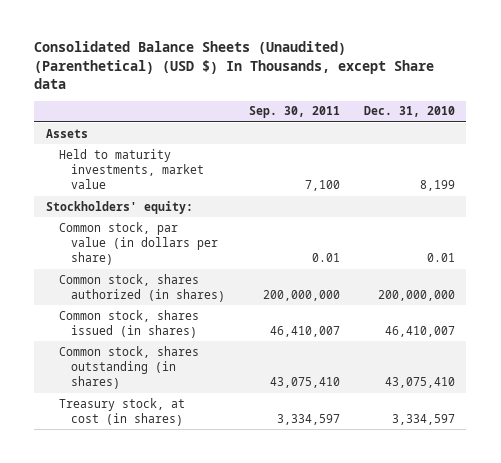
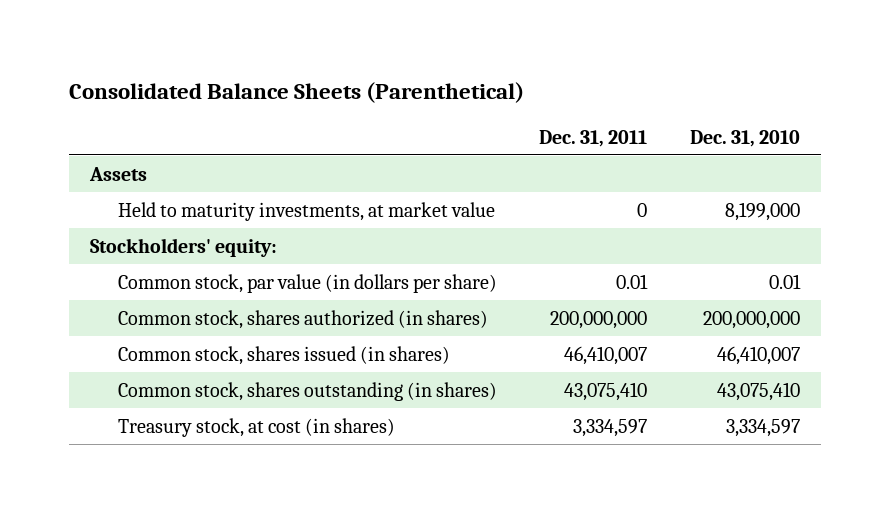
[34,41,435,89] Consolidated Balance Sheets (Unaudited) (Parenthetical) (USD $) In Thousands, except Share data -> [68,82,524,104] Consolidated Balance Sheets (Parenthetical)
[248,106,340,119] Sep. 30, 2011 -> none
none -> [539,129,648,147] Dec. 31, 2011
[58,148,205,190] Held to maturity investments, market value -> [117,201,495,221] Held to maturity investments, at market value
[419,180,455,192] 8,199 -> [724,201,800,221] 8,199,000

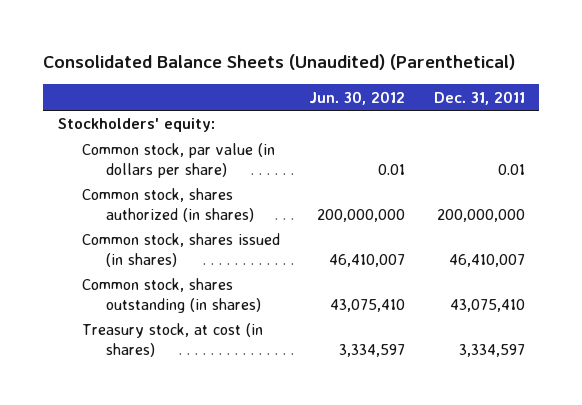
[68,82,524,104] Consolidated Balance Sheets (Parenthetical) -> [43,54,516,71] Consolidated Balance Sheets (Unaudited) (Parenthetical)
[689,129,800,147] Dec. 31, 2010 -> none
none -> [308,90,405,105] Jun. 30, 2012
[89,166,148,181] Assets -> none
[117,201,495,221] Held to maturity investments, at market value -> none

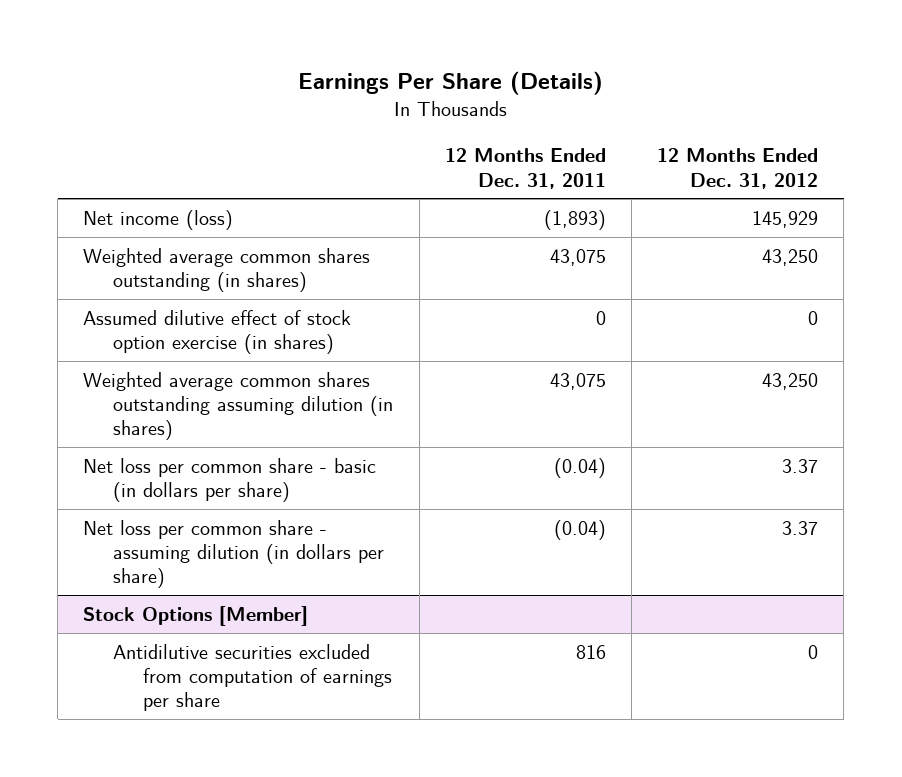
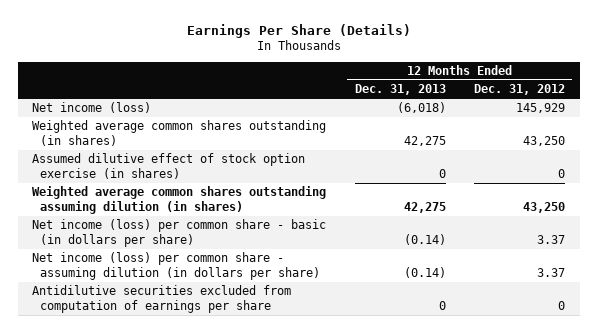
[444,148,606,189] 12 Months Ended Dec. 31, 2011 -> none
none -> [354,84,446,96] Dec. 31, 2013
[83,606,309,627] Stock Options [Member] -> none
[83,458,377,503] Net loss per common share - basic (in dollars per share) -> [31,219,326,247] Net income (loss) per common share - basic (in dollars per share)
[83,520,385,589] Net loss per common share - assuming dilution (in dollars per share) -> [31,252,321,280] Net income (loss) per common share - assuming dilution (in dollars per share)

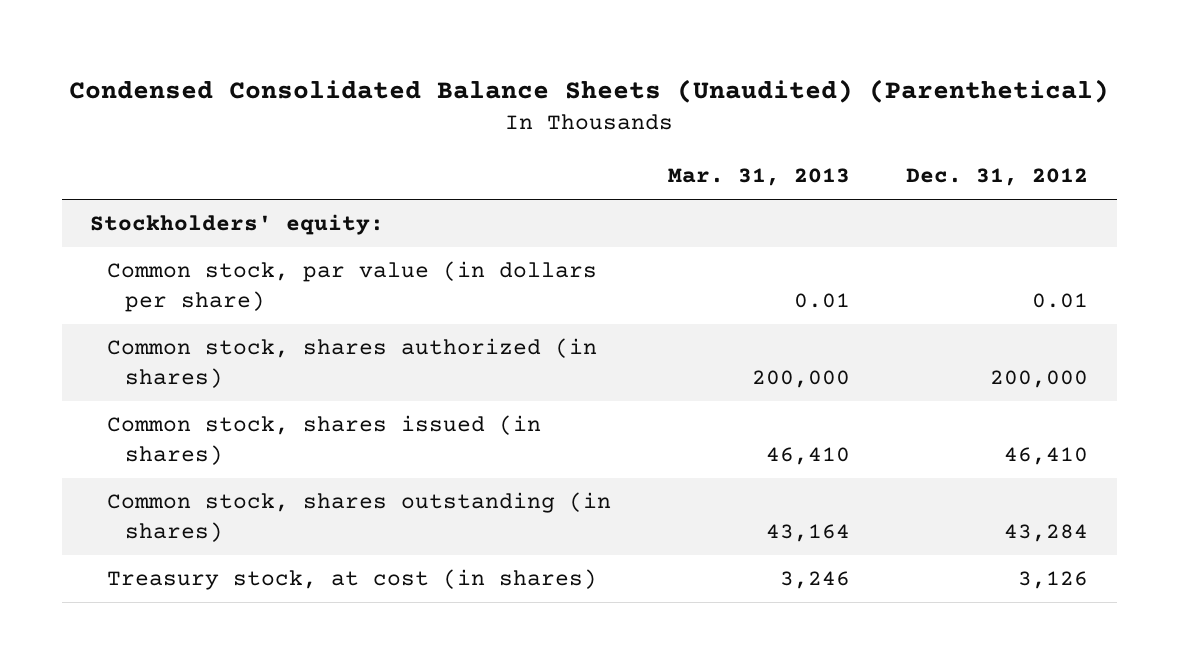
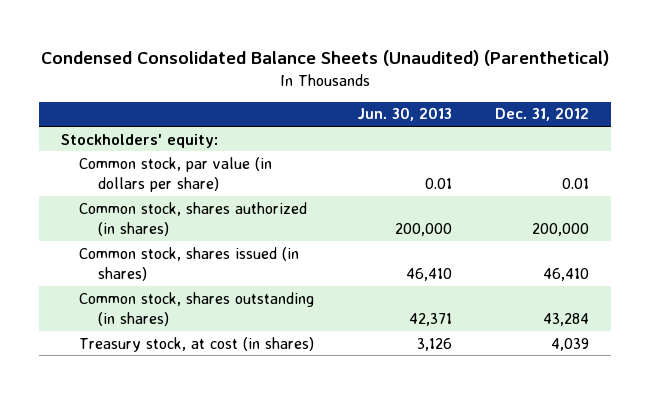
[667,168,850,187] Mar. 31, 2013 -> none
none -> [357,107,453,122] Jun. 30, 2013
[1018,571,1089,590] 3,126 -> [551,337,590,351] 4,039

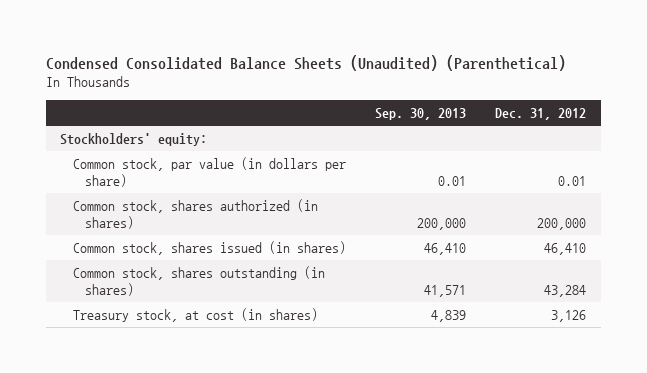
[357,107,453,122] Jun. 30, 2013 -> none
none -> [374,108,466,121] Sep. 30, 2013
[551,337,590,351] 4,039 -> [551,309,587,322] 3,126

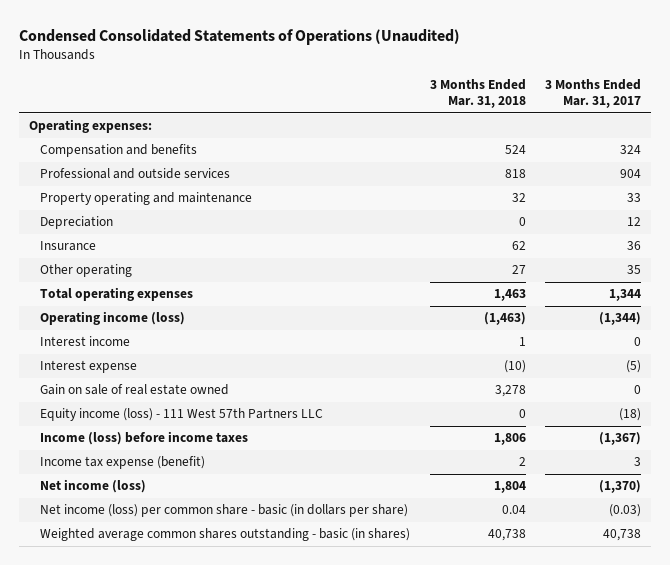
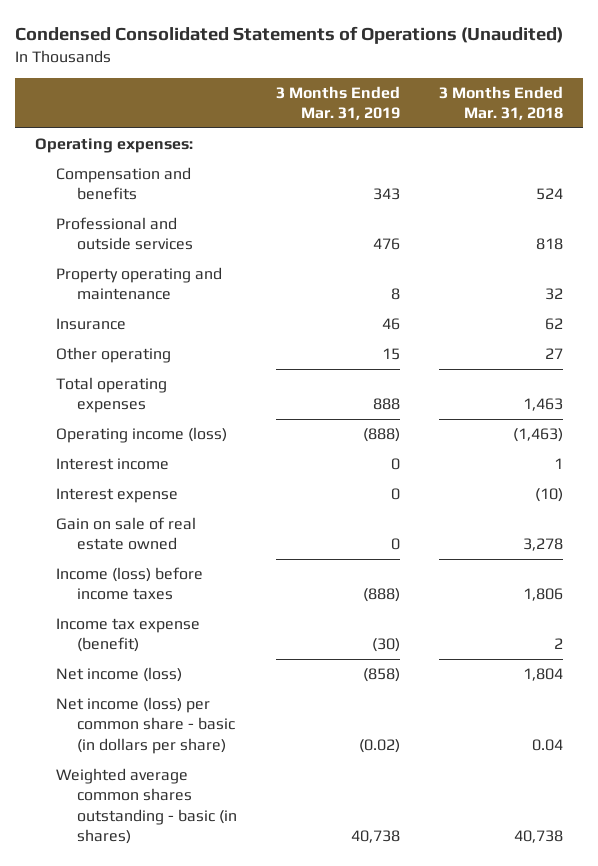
[544,79,641,109] 3 Months Ended Mar. 31, 2017 -> none
none -> [275,85,400,121] 3 Months Ended Mar. 31, 2019
[40,216,114,230] Depreciation -> none
[40,408,324,422] Equity income (loss) - 111 West 57th Partners LLC -> none

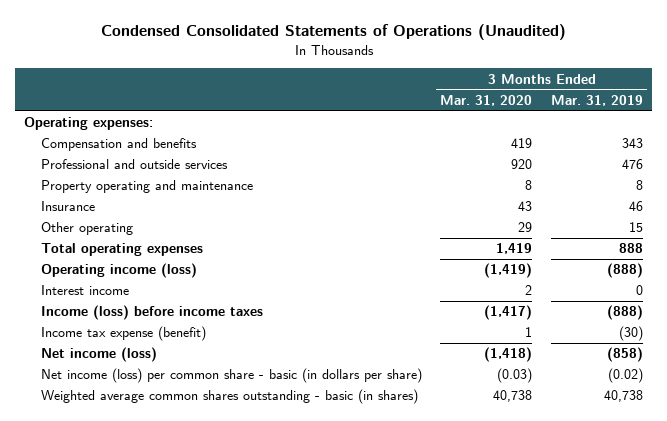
[439,85,564,121] 3 Months Ended Mar. 31, 2018 -> none
none -> [440,94,533,106] Mar. 31, 2020
[55,487,178,503] Interest expense -> none
[55,516,196,551] Gain on sale of real estate owned -> none

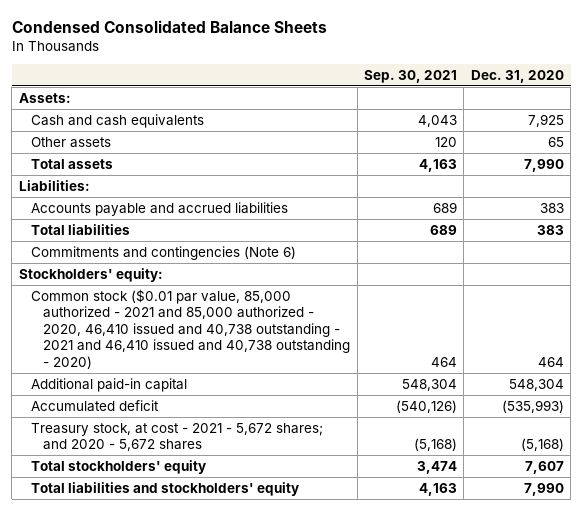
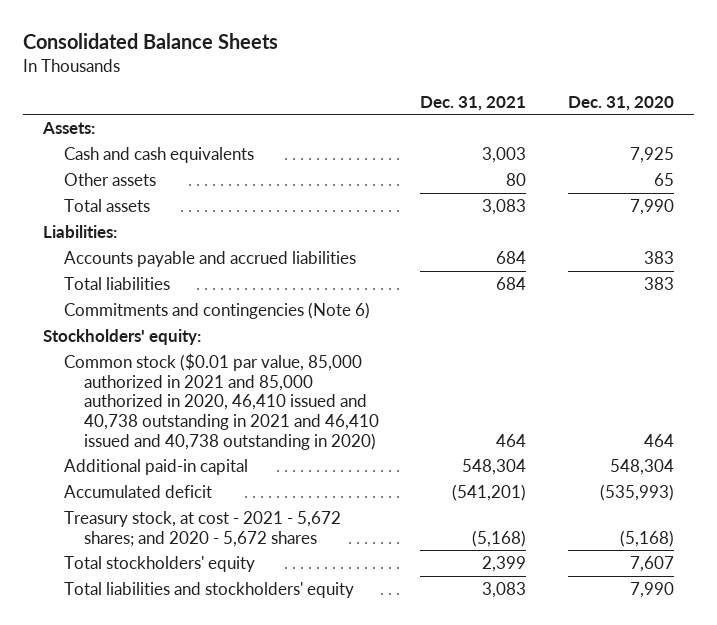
[11,19,327,33] Condensed Consolidated Balance Sheets -> [22,32,278,49] Consolidated Balance Sheets
[363,69,457,83] Sep. 30, 2021 -> none
none -> [420,95,527,111] Dec. 31, 2021
[31,288,351,369] Common stock ($0.01 par value, 85,000 authorized - 2021 and 85,000 authorized - 2020, 46,410 issued and 40,738 outstanding - 2021 and 46,410 issued and 40,738 outstanding - 2020) -> [63,352,380,450] Common stock ($0.01 par value, 85,000 authorized in 2021 and 85,000 authorized in 2020, 46,410 issued and 40,738 outstanding in 2021 and 46,410 issued and 40,738 outstanding in 2020)

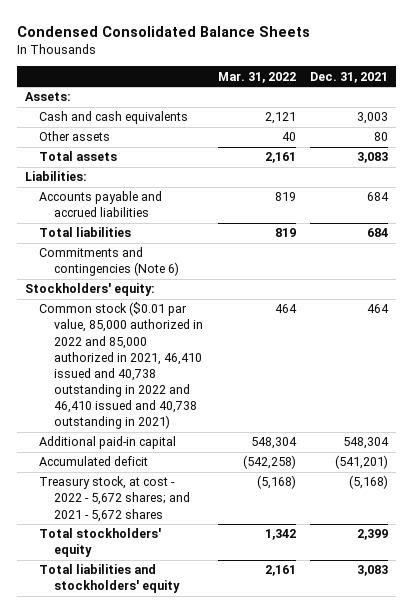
[22,32,278,49] Consolidated Balance Sheets -> [17,25,311,37] Condensed Consolidated Balance Sheets
[567,95,674,111] Dec. 31, 2020 -> none
none -> [217,71,296,83] Mar. 31, 2022
[63,352,380,450] Common stock ($0.01 par value, 85,000 authorized in 2021 and 85,000 authorized in 2020, 46,410 issued and 40,738 outstanding in 2021 and 46,410 issued and 40,738 outstanding in 2020) -> [39,302,203,430] Common stock ($0.01 par value, 85,000 authorized in 2022 and 85,000 authorized in 2021, 46,410 issued and 40,738 outstanding in 2022 and 46,410 issued and 40,738 outstanding in 2021)
[63,510,341,547] Treasury stock, at cost - 2021 - 5,672 shares; and 2020 - 5,672 shares -> [39,476,190,522] Treasury stock, at cost - 2022 - 5,672 shares; and 2021 - 5,672 shares

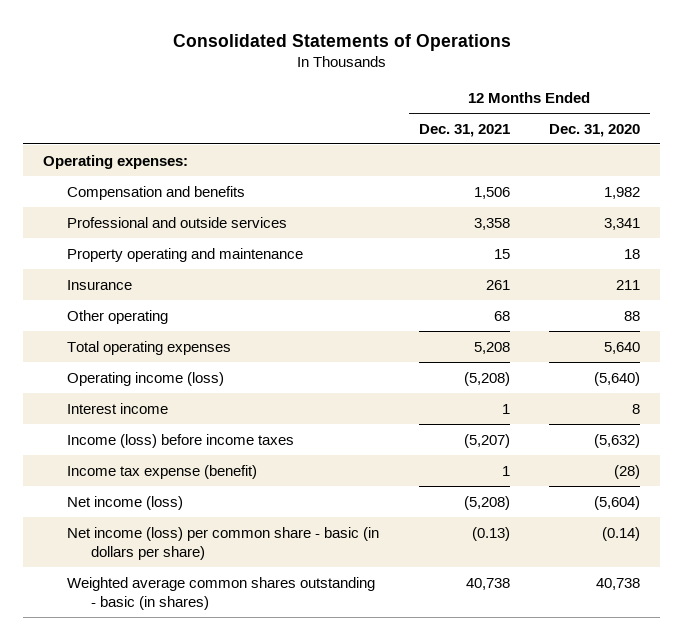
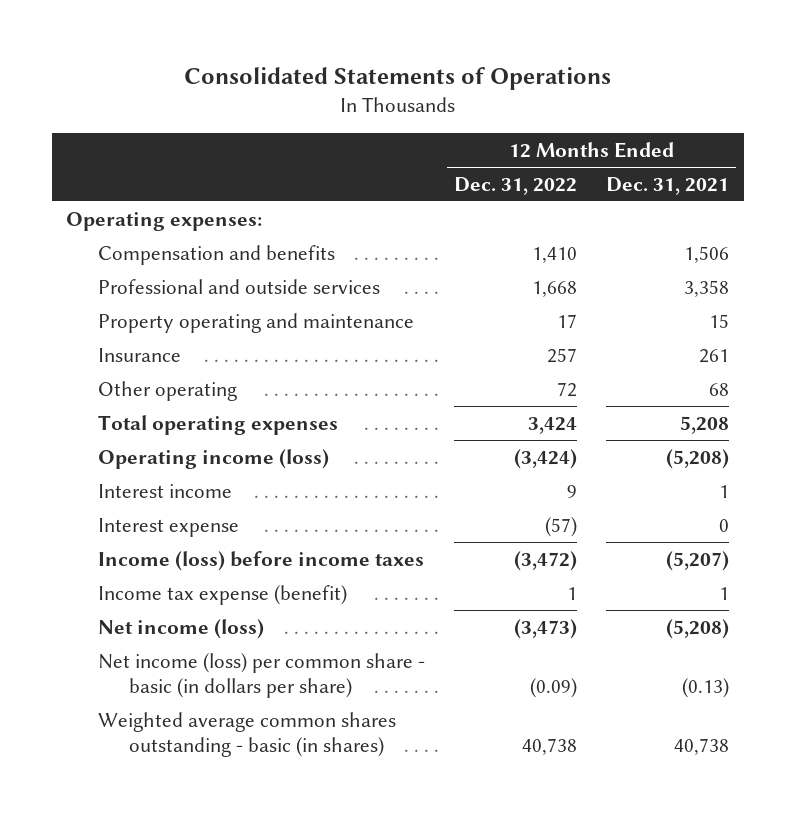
[549,123,641,137] Dec. 31, 2020 -> none
none -> [453,176,577,195] Dec. 31, 2022
none -> [97,517,239,537] Interest expense

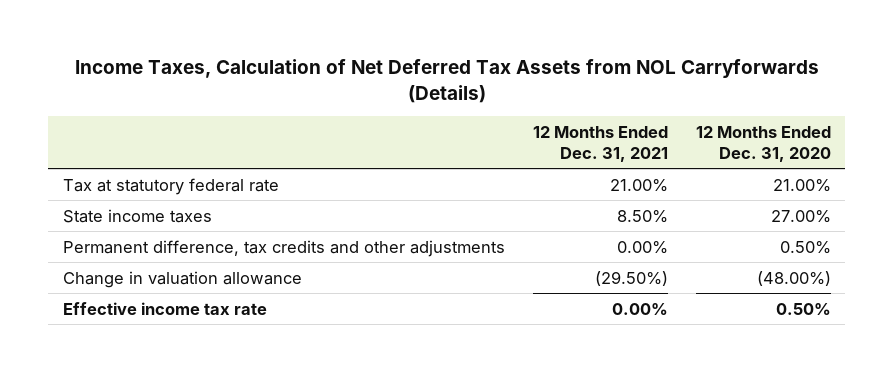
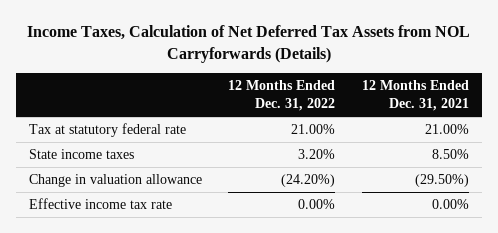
[696,125,832,162] 12 Months Ended Dec. 31, 2020 -> none
none -> [228,80,336,112] 12 Months Ended Dec. 31, 2022
[62,239,505,257] Permanent difference, tax credits and other adjustments -> none

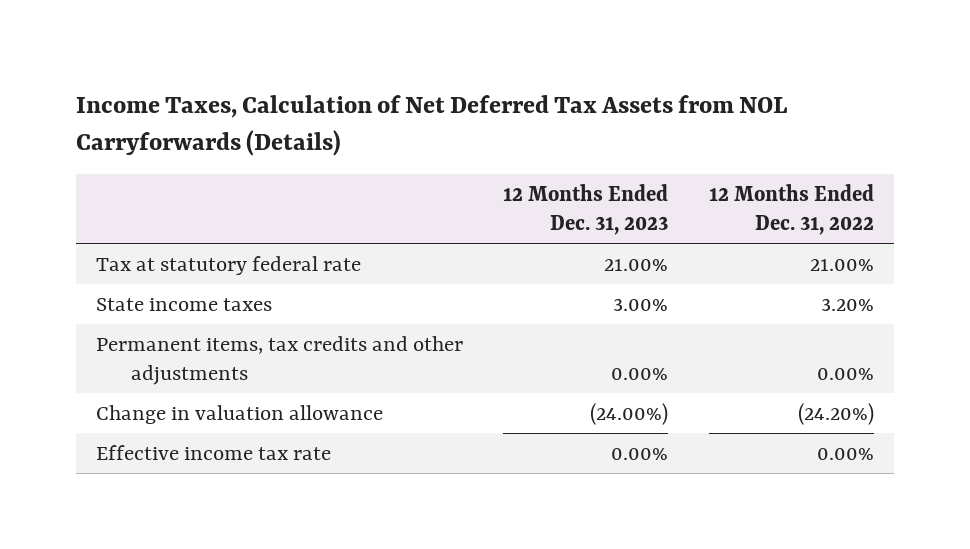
[361,80,469,112] 12 Months Ended Dec. 31, 2021 -> none
none -> [503,184,669,236] 12 Months Ended Dec. 31, 2023
none -> [95,335,463,386] Permanent items, tax credits and other adjustments

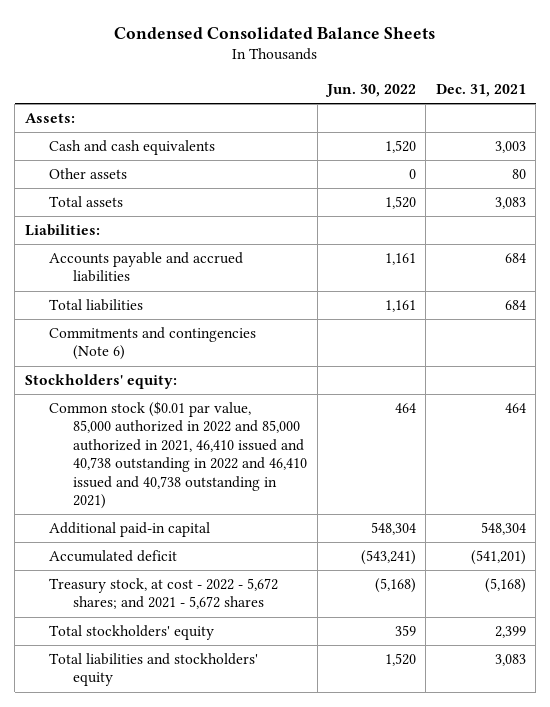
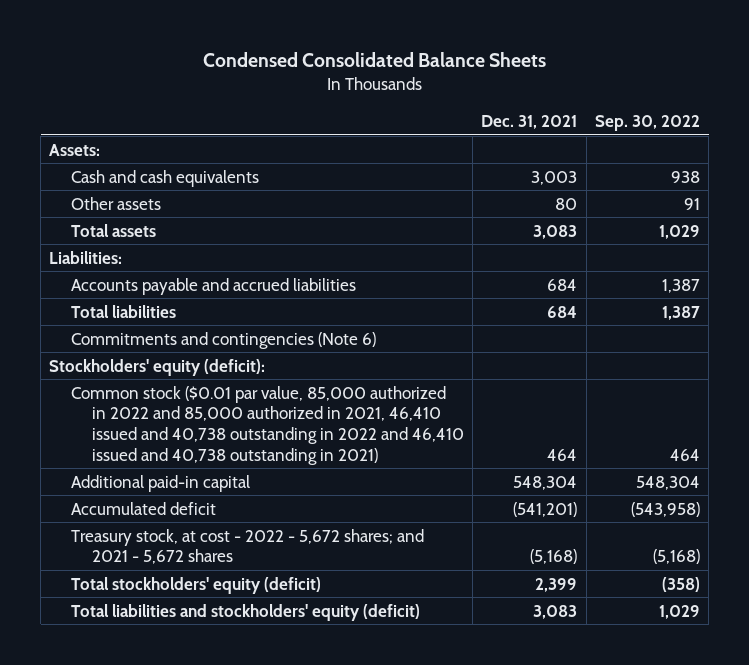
[325,83,417,97] Jun. 30, 2022 -> none
none -> [594,114,700,131] Sep. 30, 2022
[24,374,177,390] Stockholders' equity: -> [49,358,266,376] Stockholders' equity (deficit):
[48,625,214,641] Total stockholders' equity -> [70,576,321,594] Total stockholders' equity (deficit)
[48,653,258,687] Total liabilities and stockholders' equity -> [70,603,420,621] Total liabilities and stockholders' equity (deficit)

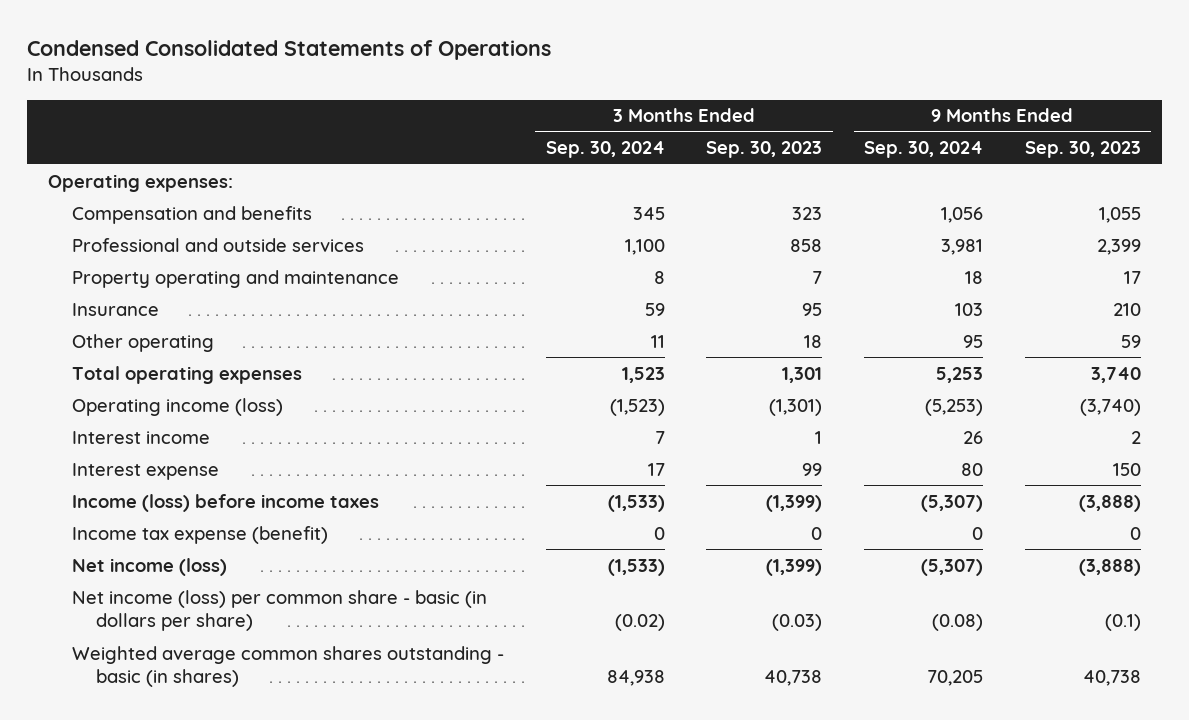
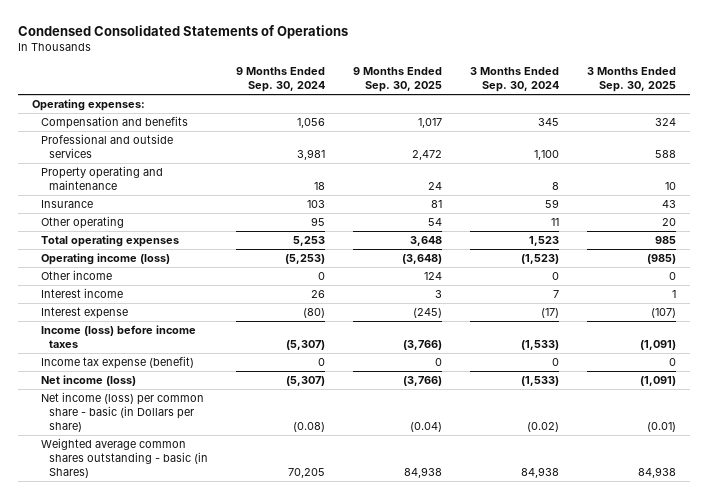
[706,141,823,159] Sep. 30, 2023 -> none
[1024,141,1141,159] Sep. 30, 2023 -> none
none -> [352,67,442,93] 9 Months Ended Sep. 30, 2025
none -> [586,67,676,93] 3 Months Ended Sep. 30, 2025
none -> [40,270,112,281] Other income
[647,462,665,476] 17 -> [540,308,559,319] (17)
[961,462,984,476] 80 -> [302,308,325,319] (80)
[71,589,487,632] Net income (loss) per common share - basic (in dollars per share) -> [40,392,204,433] Net income (loss) per common share - basic (in Dollars per share)
[71,645,504,688] Weighted average common shares outstanding - basic (in shares) -> [40,438,208,479] Weighted average common shares outstanding - basic (in Shares)

